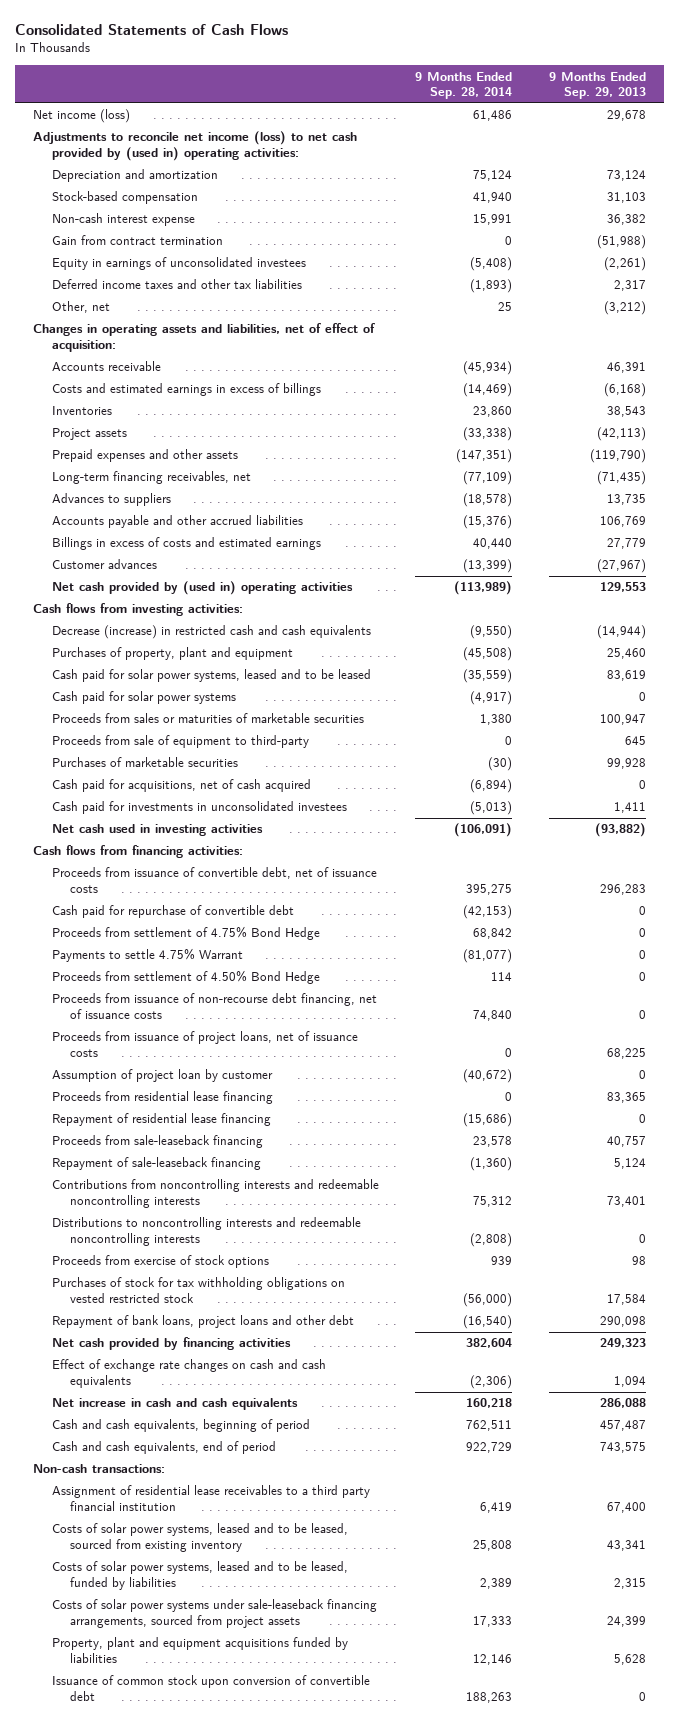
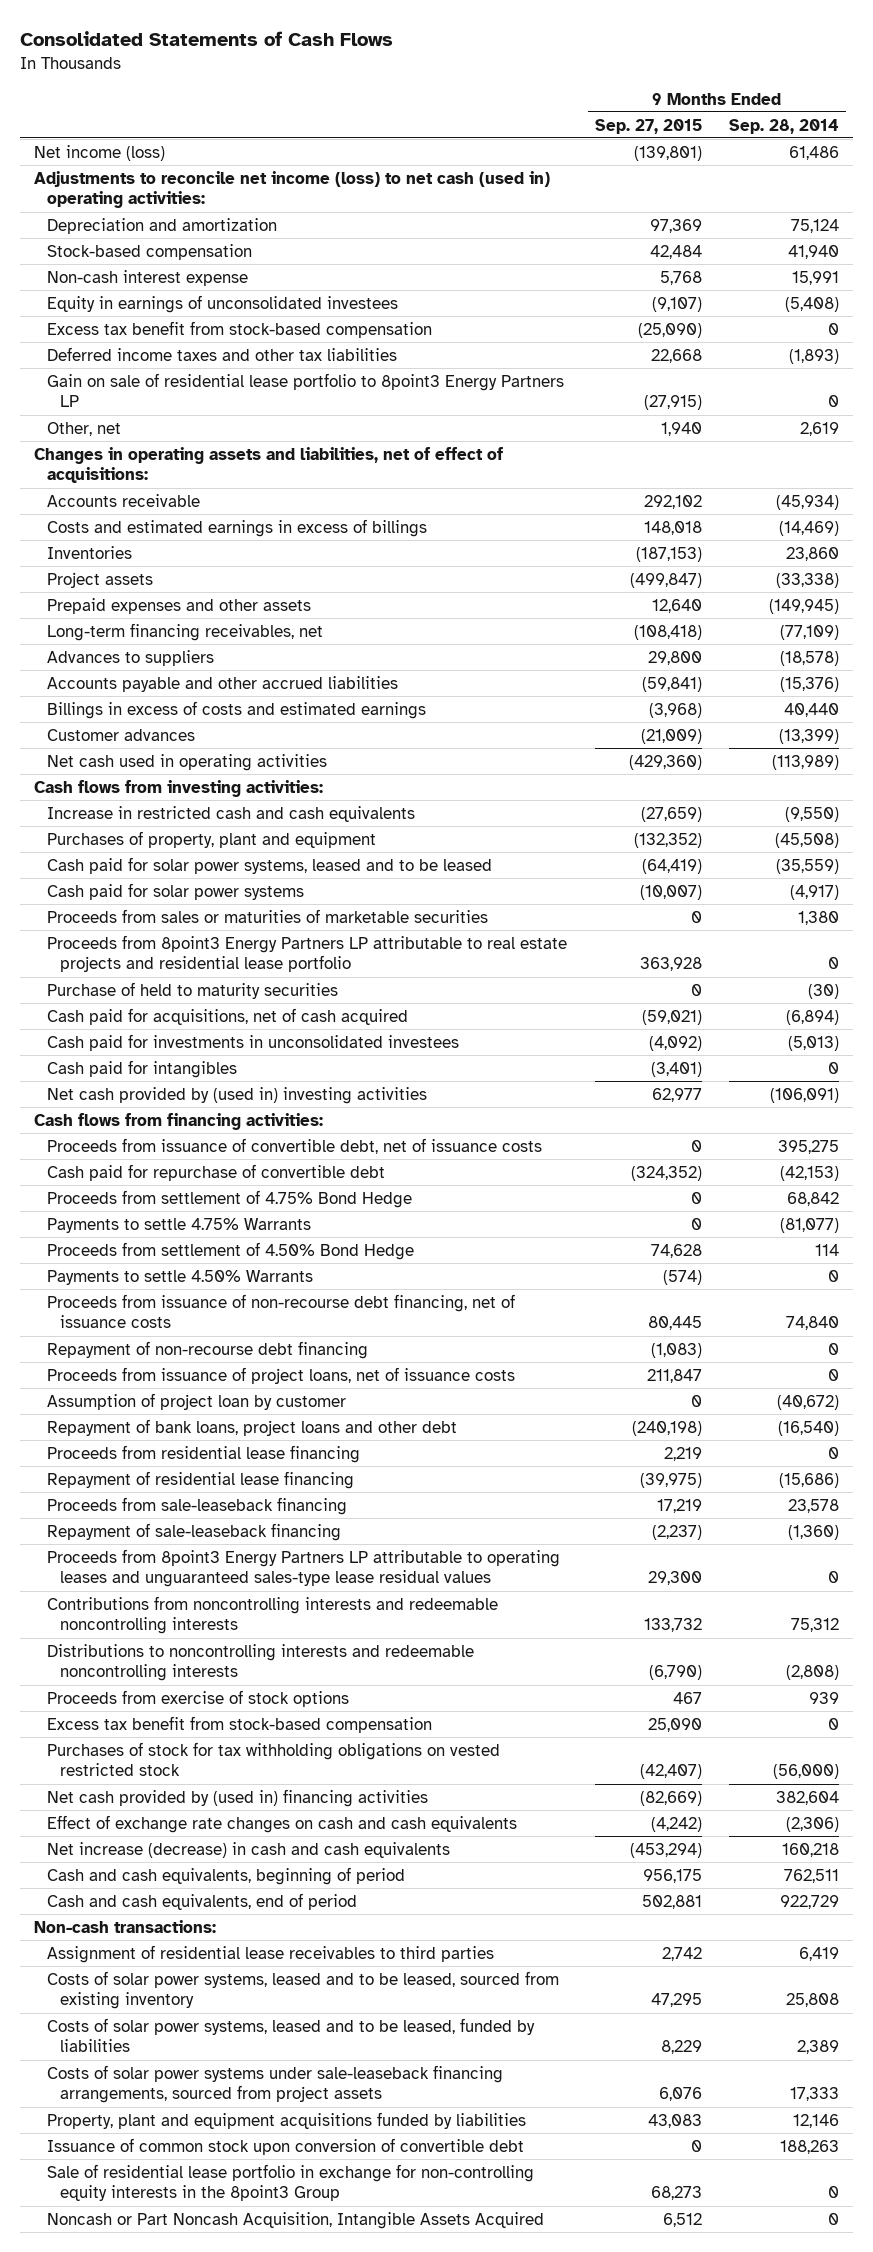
[549,71,647,100] 9 Months Ended Sep. 29, 2013 -> none
none -> [594,118,702,134] Sep. 27, 2015
[33,131,358,162] Adjustments to reconcile net income (loss) to net cash provided by (used in) operating activities: -> [33,170,550,209] Adjustments to reconcile net income (loss) to net cash (used in) operating activities:
[51,235,223,246] Gain from contract termination -> none
none -> [46,320,432,338] Excess tax benefit from stock-based compensation
none -> [46,372,564,408] Gain on sale of residential lease portfolio to 8point3 Energy Partners LP
[498,302,513,312] 25 -> [800,421,840,436] 2,619
[33,323,376,353] Changes in operating assets and liabilities, net of effect of acquisition: -> [33,446,503,484] Changes in operating assets and liabilities, net of effect of acquisitions:
[456,449,513,464] (147,351) -> [769,598,840,614] (149,945)
[51,581,353,596] Net cash provided by (used in) operating activities -> [46,753,327,771] Net cash used in operating activities
[51,625,371,640] Decrease (increase) in restricted cash and cash equivalents -> [46,805,415,822] Increase in restricted cash and cash equivalents
[51,735,309,749] Proceeds from sale of equipment to third-party -> none
[51,757,238,768] Purchases of marketable securities -> none
none -> [46,934,567,973] Proceeds from 8point3 Energy Partners LP attributable to real estate projects and residential lease portfolio
none -> [46,981,338,999] Purchase of held to maturity securities
none -> [46,1059,237,1078] Cash paid for intangibles
[51,824,263,837] Net cash used in investing activities -> [46,1086,427,1104] Net cash provided by (used in) investing activities
[51,948,243,963] Payments to settle 4.75% Warrant -> [46,1217,311,1233] Payments to settle 4.75% Warrants
none -> [46,1269,313,1285] Payments to settle 4.50% Warrants
none -> [46,1340,368,1359] Repayment of non-recourse debt financing
[51,1315,354,1329] Repayment of bank loans, project loans and other debt -> [46,1418,457,1436] Repayment of bank loans, project loans and other debt
none -> [46,1548,560,1588] Proceeds from 8point3 Energy Partners LP attributable to operating leases and unguaranteed sales-type lease residual values
none -> [46,1715,432,1733] Excess tax benefit from stock-based compensation
[51,1337,291,1351] Net cash provided by financing activities -> [46,1788,428,1807] Net cash provided by (used in) financing activities
[51,1398,298,1411] Net increase in cash and cash equivalents -> [46,1841,450,1858] Net increase (decrease) in cash and cash equivalents
[51,1485,370,1512] Assignment of residential lease receivables to a third party financial institution -> [46,1944,494,1963] Assignment of residential lease receivables to third parties
none -> [46,2163,534,2202] Sale of residential lease portfolio in exchange for non-controlling equity interests in the 8point3 Group
none -> [46,2211,544,2229] Noncash or Part Noncash Acquisition, Intangible Assets Acquired

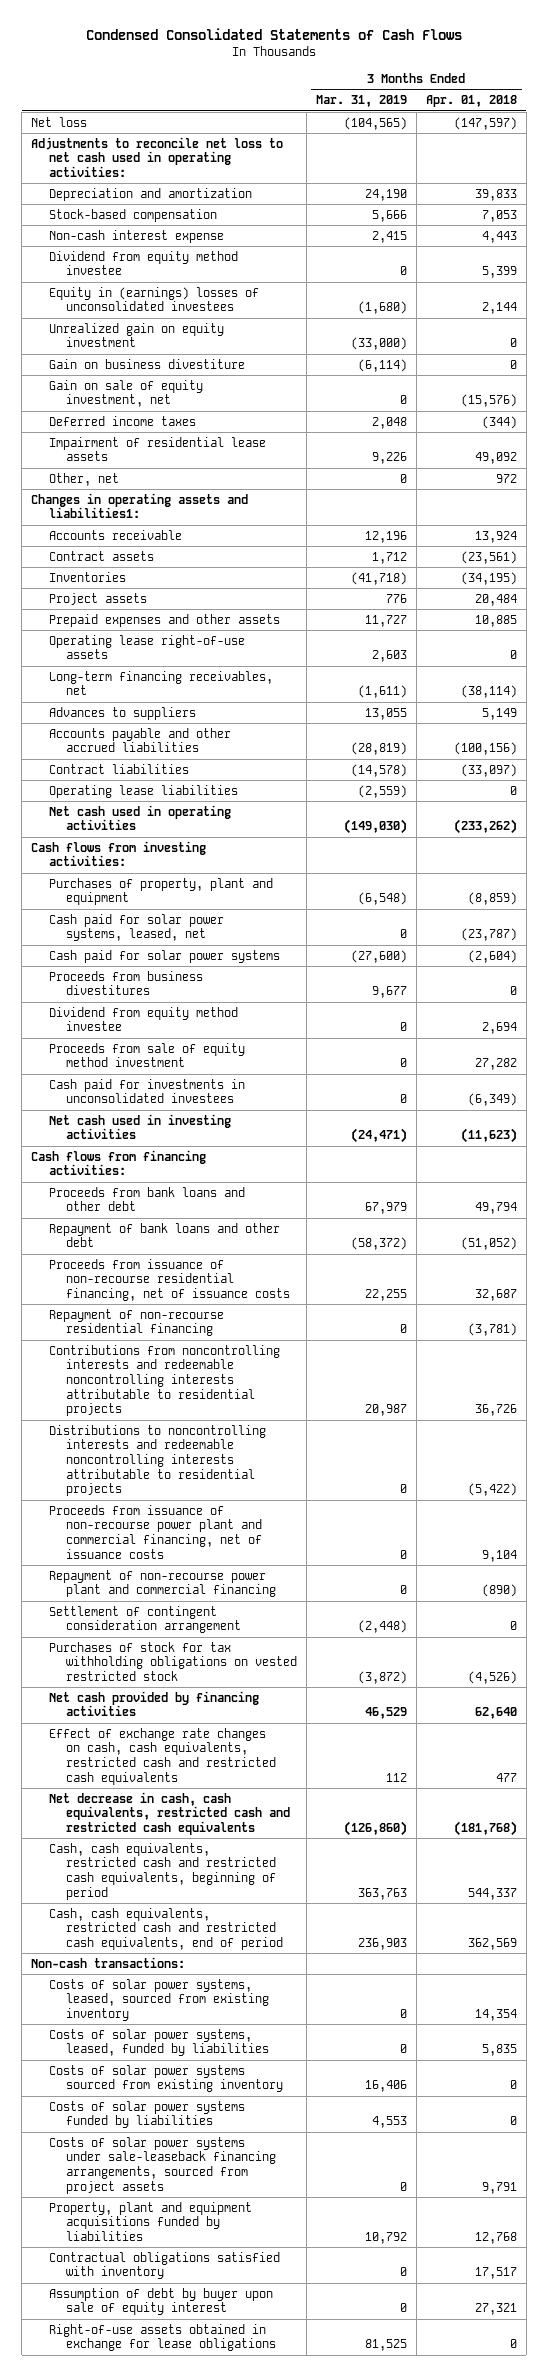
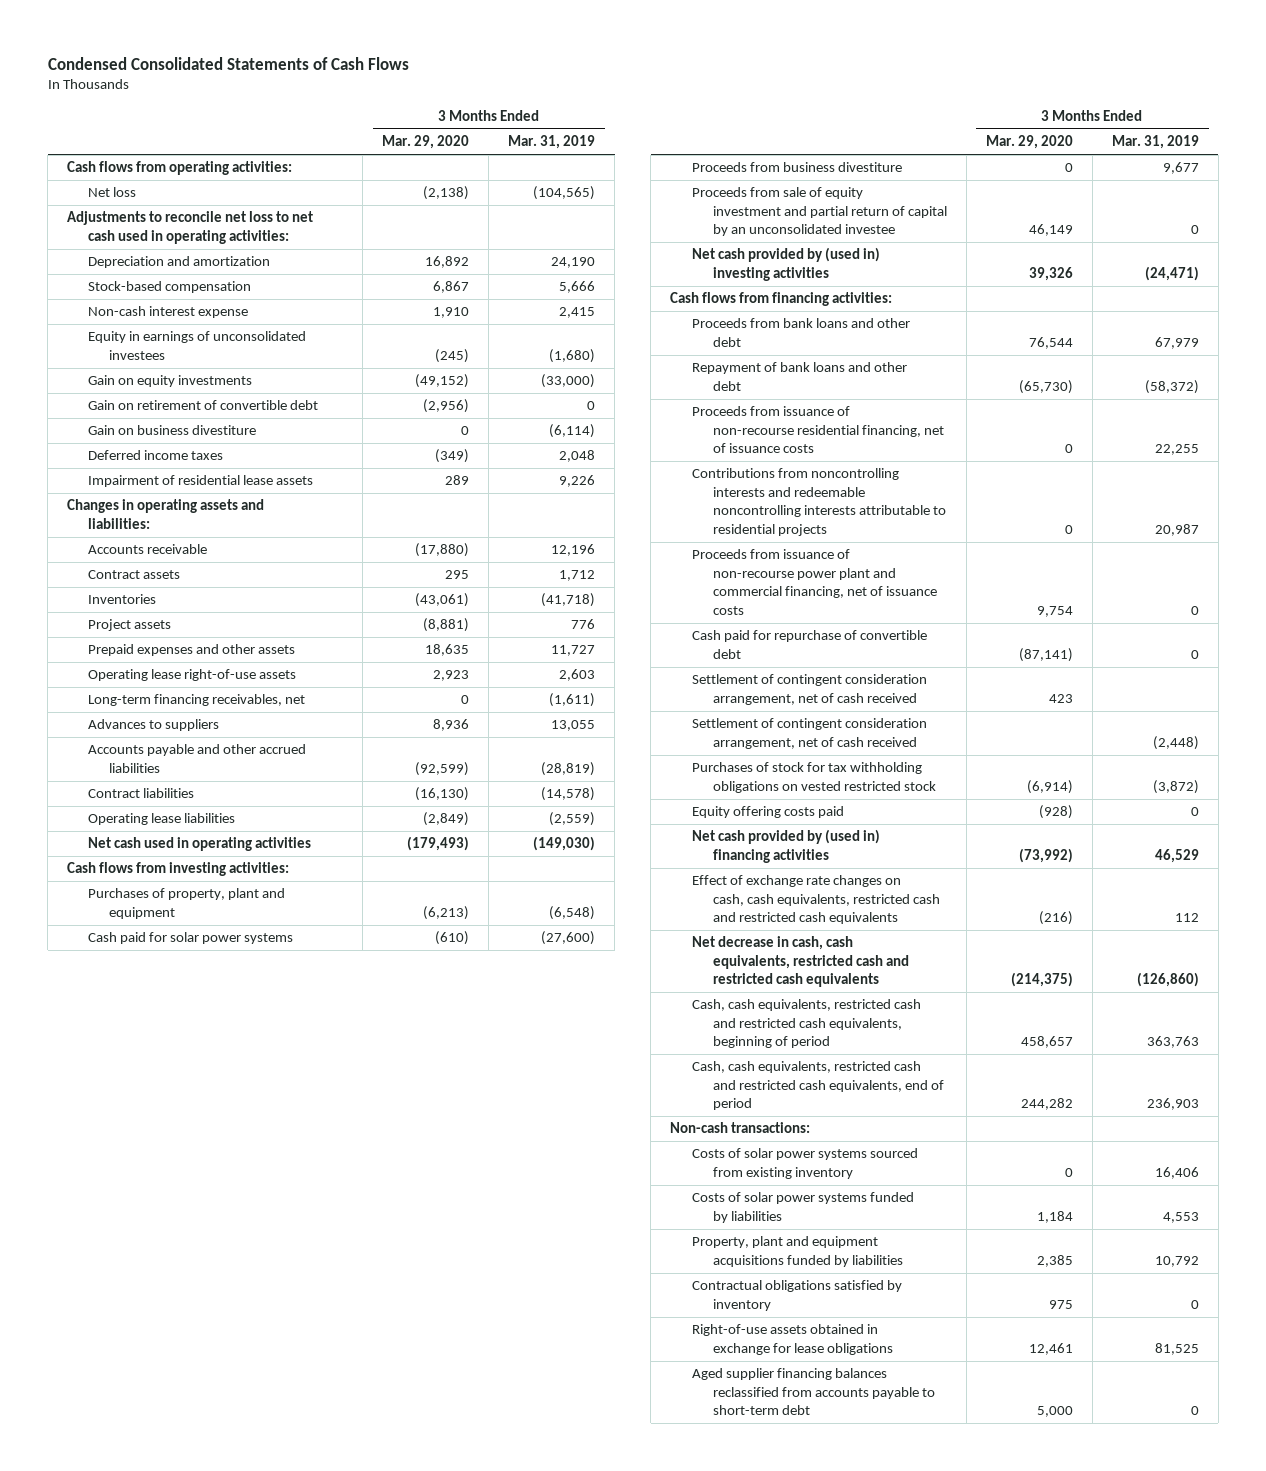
[425,95,517,108] Apr. 01, 2018 -> none
none -> [382,135,470,150] Mar. 29, 2020
none -> [67,161,293,176] Cash flows from operating activities:
[48,250,238,276] Dividend from equity method investee -> none
[48,286,259,312] Equity in (earnings) losses of unconsolidated investees -> [88,331,307,360] Equity in earnings of unconsolidated investees
[48,322,224,348] Unrealized gain on equity investment -> [88,375,253,388] Gain on equity investments
none -> [88,400,319,411] Gain on retirement of convertible debt
[48,379,203,408] Gain on sale of equity investment, net -> none
[48,472,119,486] Other, net -> none
[31,492,249,519] Changes in operating assets and liabilities1: -> [67,499,265,529] Changes in operating assets and liabilities:
[48,913,224,942] Cash paid for solar power systems, leased, net -> none
[48,1006,238,1032] Dividend from equity method investee -> none
[48,1042,245,1068] Proceeds from sale of equity method investment -> none
[48,1078,245,1104] Cash paid for investments in unconsolidated investees -> none
[48,970,203,996] Proceeds from business divestitures -> [691,162,902,173] Proceeds from business divestiture
none -> [691,187,947,237] Proceeds from sale of equity investment and partial return of capital by an unconsolidated investee
[48,1113,231,1140] Net cash used in investing activities -> [691,247,880,281] Net cash provided by (used in) investing activities
[48,1308,224,1337] Repayment of non-recourse residential financing -> none
[48,1424,266,1497] Distributions to noncontrolling interests and redeemable noncontrolling interests attributable to residential projects -> none
[48,1569,276,1598] Repayment of non-recourse power plant and commercial financing -> none
none -> [691,630,927,659] Cash paid for repurchase of convertible debt
none -> [691,674,927,705] Settlement of contingent consideration arrangement, net of cash received
[48,1605,241,1634] Settlement of contingent consideration arrangement -> [691,718,927,749] Settlement of contingent consideration arrangement, net of cash received
none -> [691,806,844,819] Equity offering costs paid
[48,1690,259,1717] Net cash provided by financing activities -> [691,829,880,863] Net cash provided by (used in) financing activities
[48,1978,269,2022] Costs of solar power systems, leased, sourced from existing inventory -> none
[48,2028,269,2057] Costs of solar power systems, leased, funded by liabilities -> none
[48,2136,276,2194] Costs of solar power systems under sale-leaseback financing arrangements, sourced from project assets -> none
[48,2287,273,2316] Assumption of debt by buyer upon sale of equity interest -> none
[48,2251,280,2280] Contractual obligations satisfied with inventory -> [691,1280,902,1311] Contractual obligations satisfied by inventory
none -> [691,1368,935,1416] Aged supplier financing balances reclassified from accounts payable to short-term debt

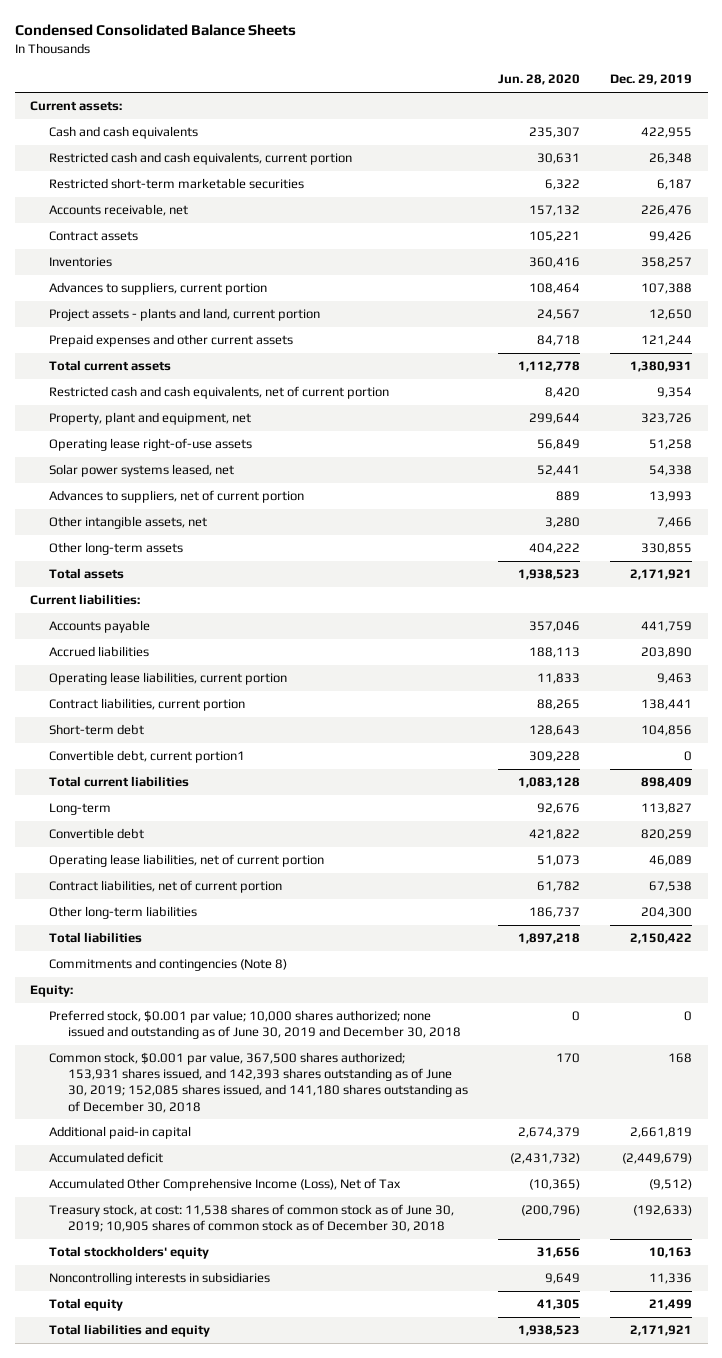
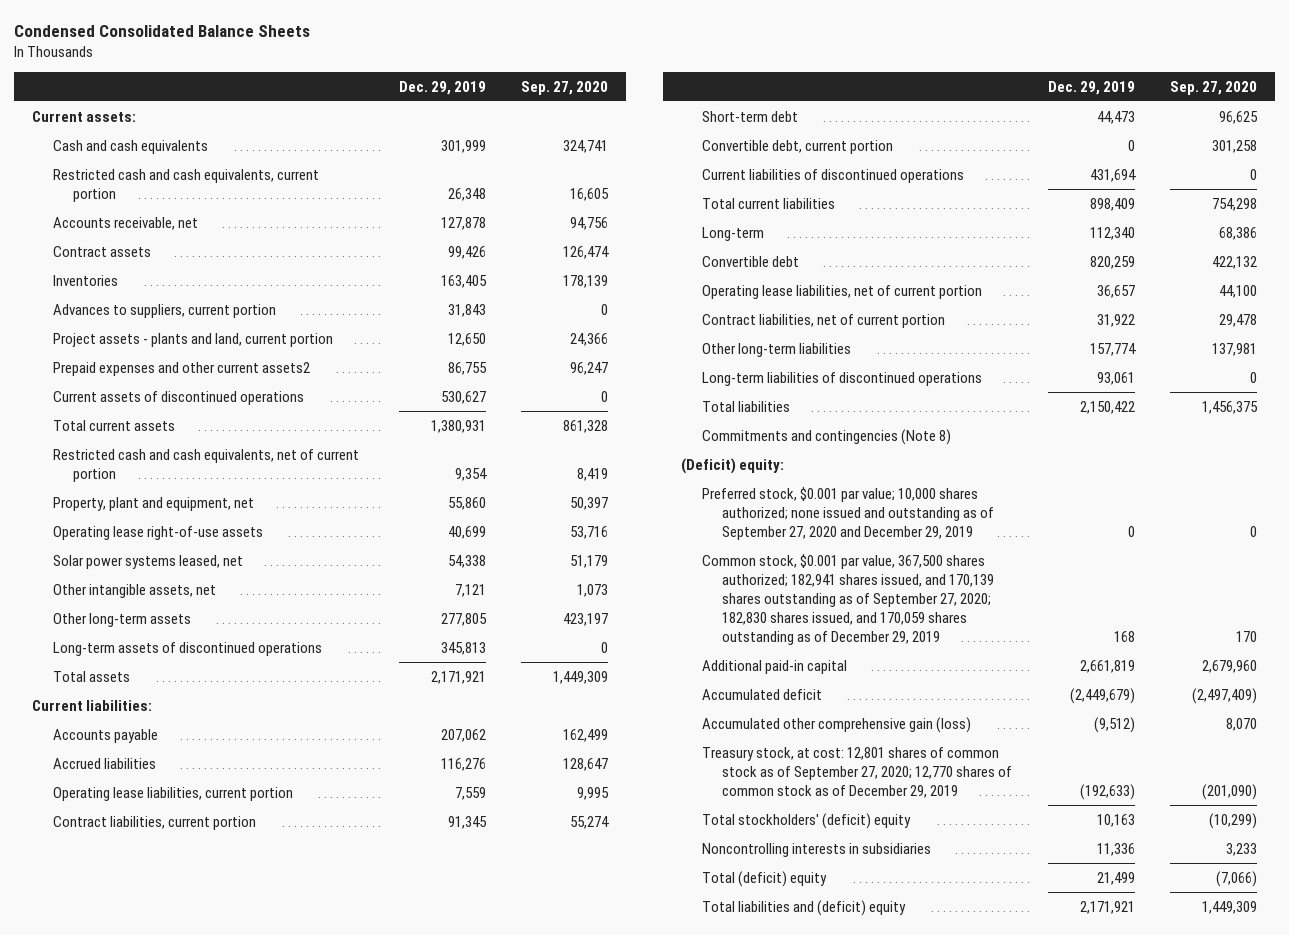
[498,74,581,86] Jun. 28, 2020 -> none
none -> [521,80,609,95] Sep. 27, 2020
[641,127,693,139] 422,955 -> [440,139,486,153] 301,999
[48,178,304,190] Restricted short-term marketable securities -> none
[641,205,693,217] 226,476 -> [440,216,486,230] 127,878
[641,257,693,269] 358,257 -> [440,274,487,288] 163,405
[641,283,693,295] 107,388 -> [447,303,486,317] 31,843
[48,334,293,348] Prepaid expenses and other current assets -> [52,361,310,376] Prepaid expenses and other current assets2
[641,335,693,347] 121,244 -> [447,361,487,375] 86,755
none -> [52,390,304,405] Current assets of discontinued operations
[641,413,693,425] 323,726 -> [447,496,486,510] 55,860
[649,439,693,451] 51,258 -> [447,525,486,539] 40,699
[48,490,304,504] Advances to suppliers, net of current portion -> none
[657,517,693,529] 7,466 -> [454,583,486,597] 7,121
[641,543,693,555] 330,855 -> [440,612,487,626] 277,805
none -> [52,641,322,656] Long-term assets of discontinued operations
[641,621,693,633] 441,759 -> [440,728,486,742] 207,062
[641,647,693,659] 203,890 -> [440,757,486,771] 116,276
[657,673,693,685] 9,463 -> [454,786,486,800] 7,559
[641,699,693,711] 138,441 -> [447,815,487,829] 91,345
[641,725,693,737] 104,856 -> [1096,110,1135,124] 44,473
[48,750,245,764] Convertible debt, current portion1 -> [701,139,893,154] Convertible debt, current portion
none -> [701,168,964,183] Current liabilities of discontinued operations
[641,803,693,815] 113,827 -> [1089,226,1135,240] 112,340
[649,855,693,867] 46,089 -> [1096,284,1135,298] 36,657
[649,881,693,893] 67,538 -> [1096,313,1135,327] 31,922
[641,907,693,919] 204,300 -> [1089,342,1136,356] 157,774
none -> [701,371,982,386] Long-term liabilities of discontinued operations
[29,985,73,998] Equity: -> [680,457,784,474] (Deficit) equity:
[48,1010,461,1040] Preferred stock, $0.001 par value; 10,000 shares authorized; none issued and outstanding as of June 30, 2019 and December 30, 2018 -> [701,486,995,540] Preferred stock, $0.001 par value; 10,000 shares authorized; none issued and outstanding as of September 27, 2020 and December 29, 2019
[48,1052,468,1113] Common stock, $0.001 par value, 367,500 shares authorized; 153,931 shares issued, and 142,393 shares outstanding as of June 30, 2019; 152,085 shares issued, and 141,180 shares outstanding as of December 30, 2018 -> [701,553,995,646] Common stock, $0.001 par value, 367,500 shares authorized; 182,941 shares issued, and 170,139 shares outstanding as of September 27, 2020; 182,830 shares issued, and 170,059 shares outstanding as of December 29, 2019
[48,1178,401,1192] Accumulated Other Comprehensive Income (Loss), Net of Tax -> [701,716,971,733] Accumulated other comprehensive gain (loss)
[48,1204,454,1233] Treasury stock, at cost: 11,538 shares of common stock as of June 30, 2019; 10,905 shares of common stock as of December 30, 2018 -> [701,746,1013,798] Treasury stock, at cost: 12,801 shares of common stock as of September 27, 2020; 12,770 shares of common stock as of December 29, 2019
[48,1246,209,1260] Total stockholders' equity -> [701,812,911,829] Total stockholders' (deficit) equity
[48,1298,123,1312] Total equity -> [701,870,827,887] Total (deficit) equity
[48,1324,210,1338] Total liabilities and equity -> [701,899,906,916] Total liabilities and (deficit) equity

